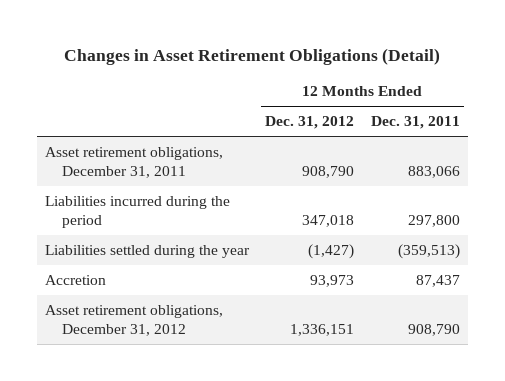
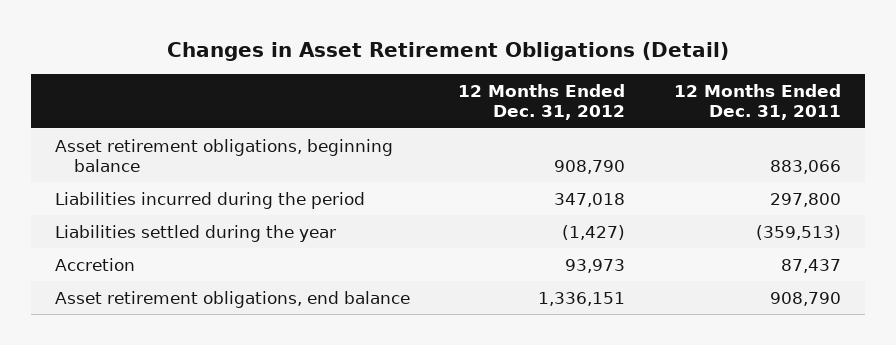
[45,146,224,179] Asset retirement obligations, December 31, 2011 -> [55,138,394,173] Asset retirement obligations, beginning balance
[45,304,224,337] Asset retirement obligations, December 31, 2012 -> [55,290,411,308] Asset retirement obligations, end balance

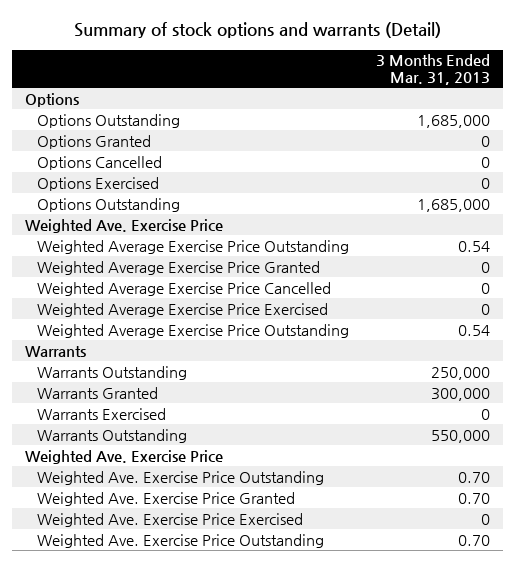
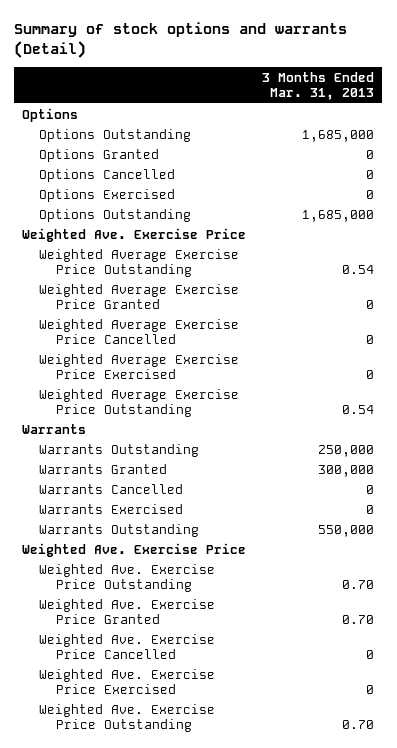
none -> [38,483,183,494] Warrants Cancelled
none -> [38,633,215,659] Weighted Ave. Exercise Price Cancelled

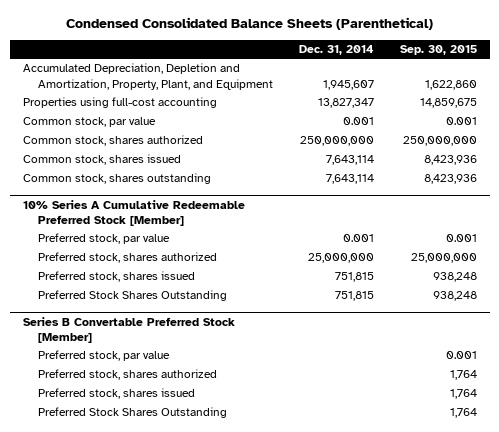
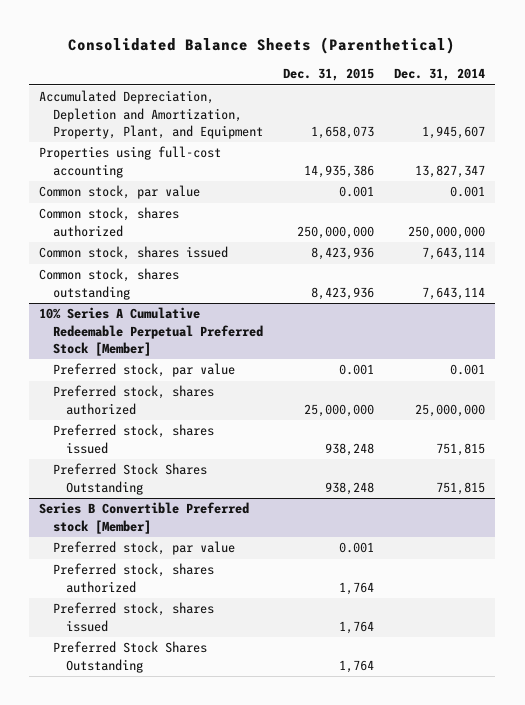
[65,16,433,30] Condensed Consolidated Balance Sheets (Parenthetical) -> [68,36,456,54] Consolidated Balance Sheets (Parenthetical)
[399,45,477,56] Sep. 30, 2015 -> none
none -> [282,68,374,82] Dec. 31, 2015
[22,199,245,227] 10% Series A Cumulative Redeemable Preferred Stock [Member] -> [39,307,263,356] 10% Series A Cumulative Redeemable Perpetual Preferred Stock [Member]
[22,316,235,344] Series B Convertable Preferred Stock [Member] -> [39,502,250,534] Series B Convertible Preferred stock [Member]

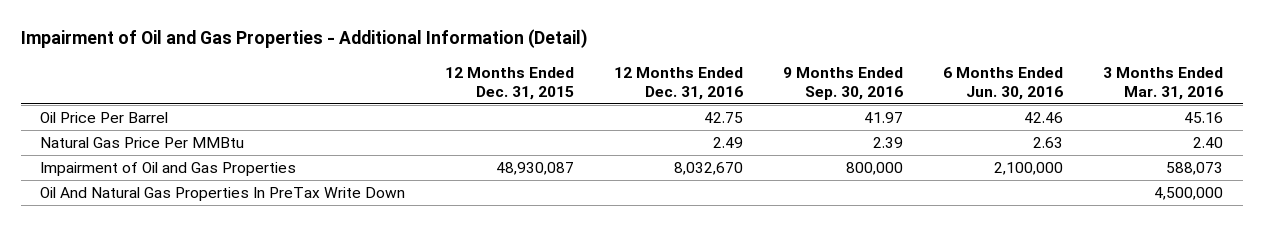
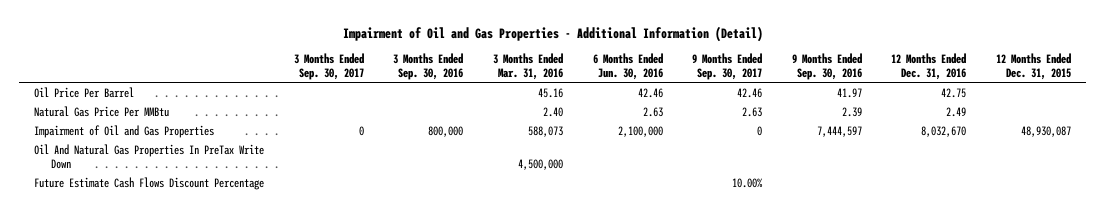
none -> [293,53,364,81] 3 Months Ended Sep. 30, 2017
none -> [393,53,464,81] 3 Months Ended Sep. 30, 2016
none -> [692,53,763,81] 9 Months Ended Sep. 30, 2017
[845,161,903,175] 800,000 -> [816,125,862,137] 7,444,597
none -> [34,176,265,190] Future Estimate Cash Flows Discount Percentage

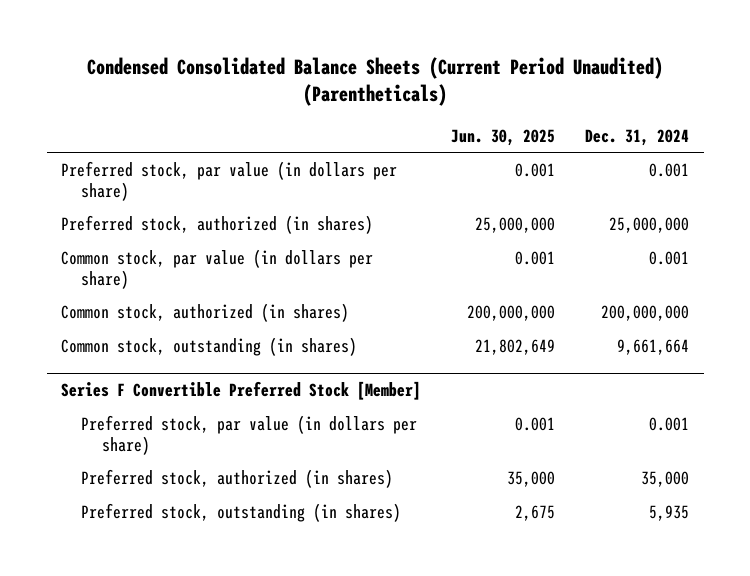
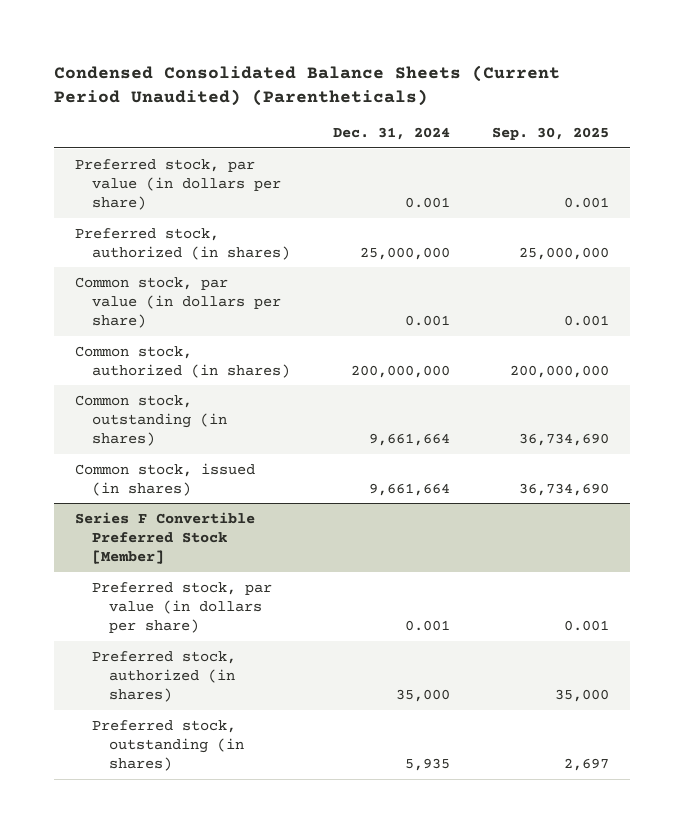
[451,128,556,146] Jun. 30, 2025 -> none
none -> [492,127,610,141] Sep. 30, 2025
none -> [74,462,255,496] Common stock, issued (in shares)

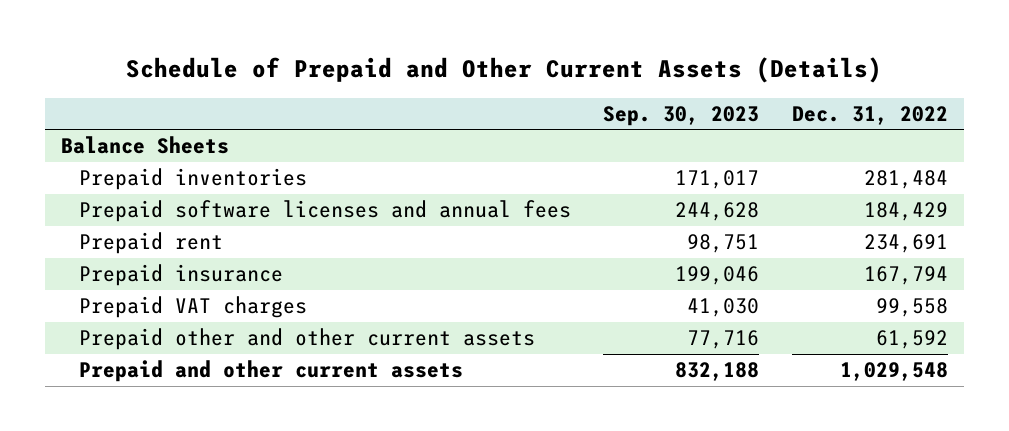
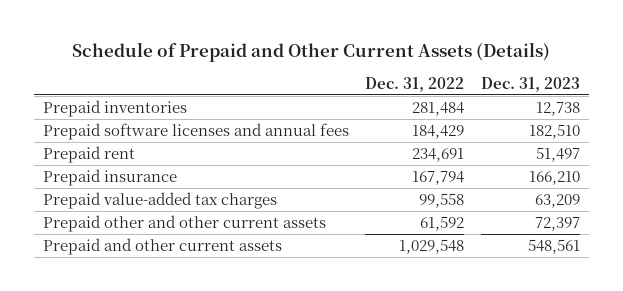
[603,105,760,126] Sep. 30, 2023 -> none
none -> [481,76,581,92] Dec. 31, 2023
[61,136,230,155] Balance Sheets -> none
[78,296,307,319] Prepaid VAT charges -> [42,191,277,209] Prepaid value-added tax charges

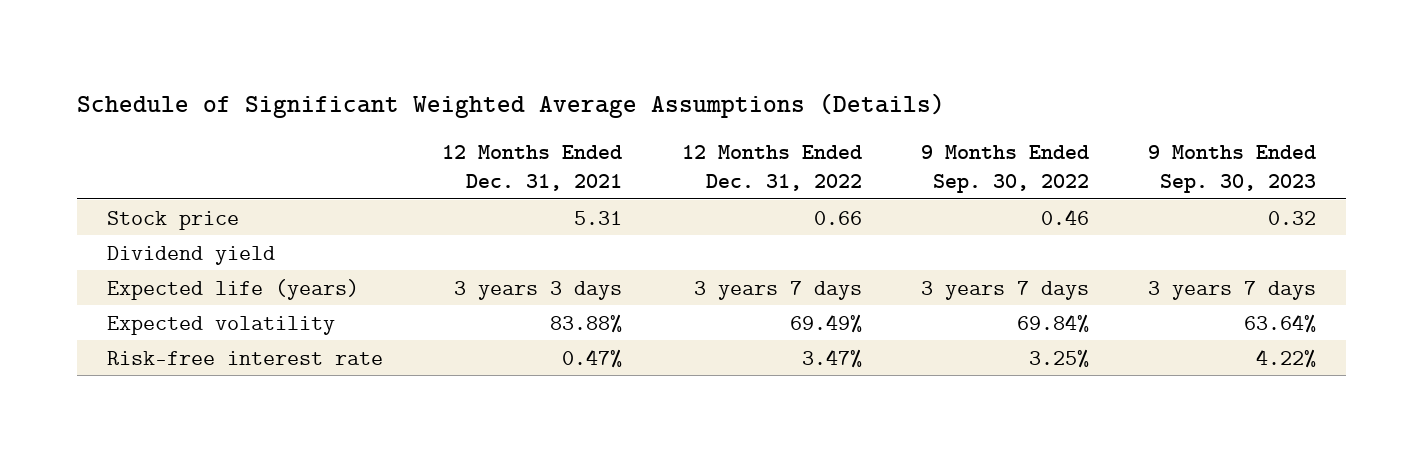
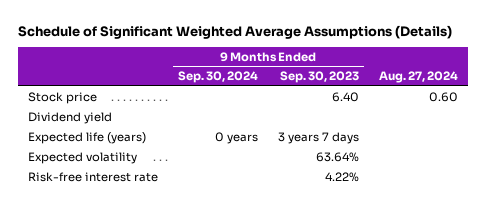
[442,145,623,191] 12 Months Ended Dec. 31, 2021 -> none
[681,145,862,191] 12 Months Ended Dec. 31, 2022 -> none
[921,145,1090,193] 9 Months Ended Sep. 30, 2022 -> none
none -> [177,71,258,84] Sep. 30, 2024
none -> [378,71,458,84] Aug. 27, 2024
[1268,210,1317,225] 0.32 -> [331,91,359,102] 6.40

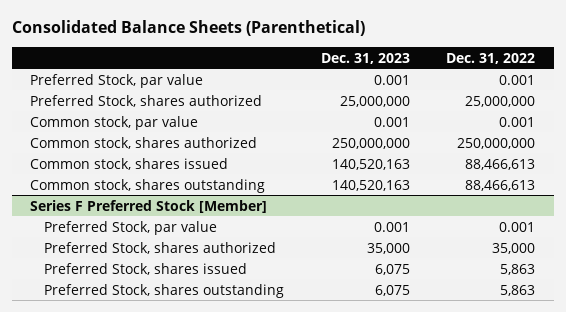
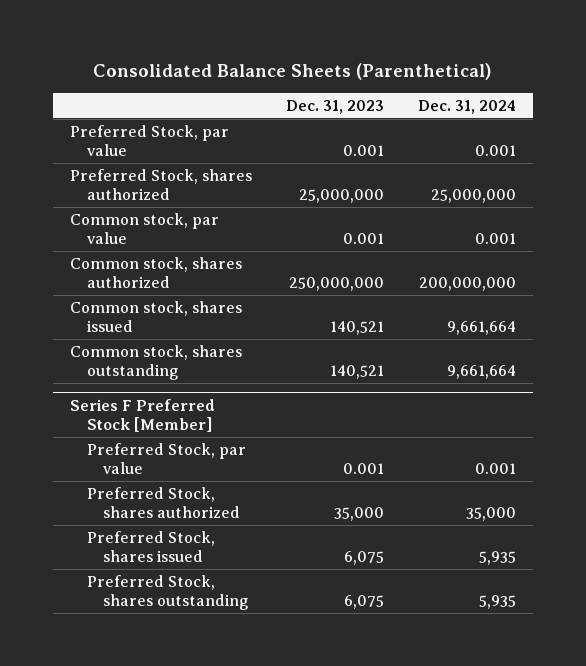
[446,52,536,64] Dec. 31, 2022 -> none
none -> [417,100,516,115] Dec. 31, 2024
[331,158,410,170] 140,520,163 -> [329,321,384,336] 140,521
[331,179,410,191] 140,520,163 -> [329,365,384,380] 140,521

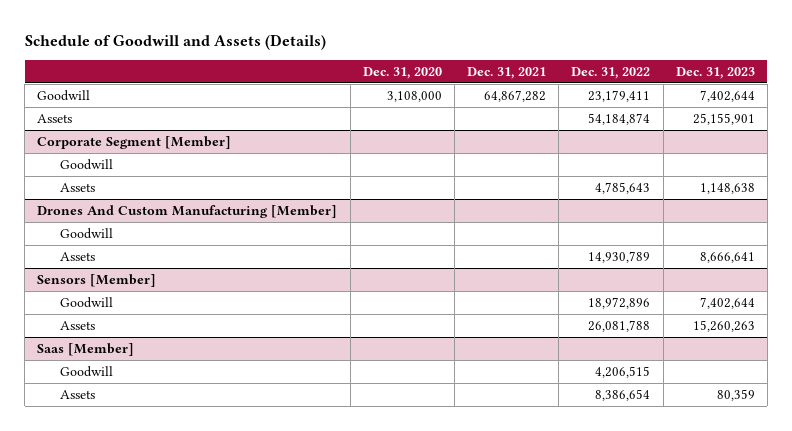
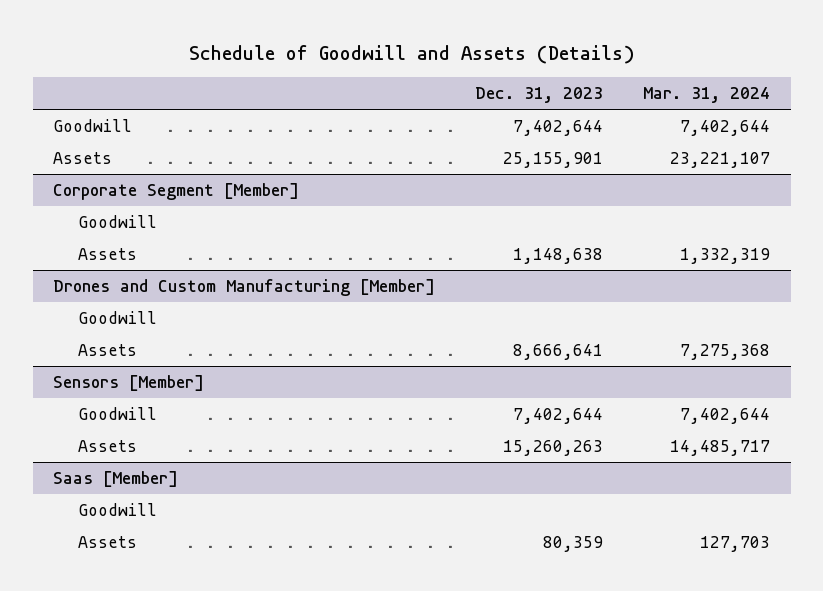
[362,67,442,80] Dec. 31, 2020 -> none
[467,67,547,80] Dec. 31, 2021 -> none
[571,67,651,80] Dec. 31, 2022 -> none
none -> [643,87,771,104] Mar. 31, 2024
[37,204,338,218] Drones And Custom Manufacturing [Member] -> [52,279,435,297] Drones and Custom Manufacturing [Member]

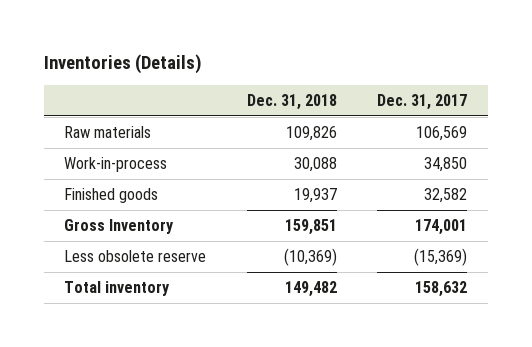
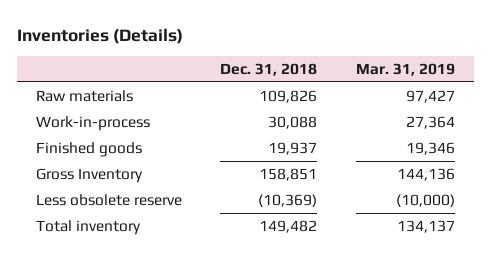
[377,93,468,110] Dec. 31, 2017 -> none
none -> [355,62,455,76] Mar. 31, 2019
[284,219,337,236] 159,851 -> [259,167,318,181] 158,851

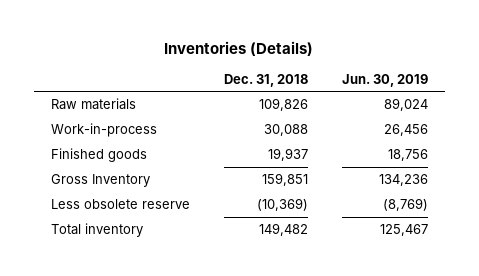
[355,62,455,76] Mar. 31, 2019 -> none
none -> [341,73,428,87] Jun. 30, 2019
[259,167,318,181] 158,851 -> [261,173,308,187] 159,851

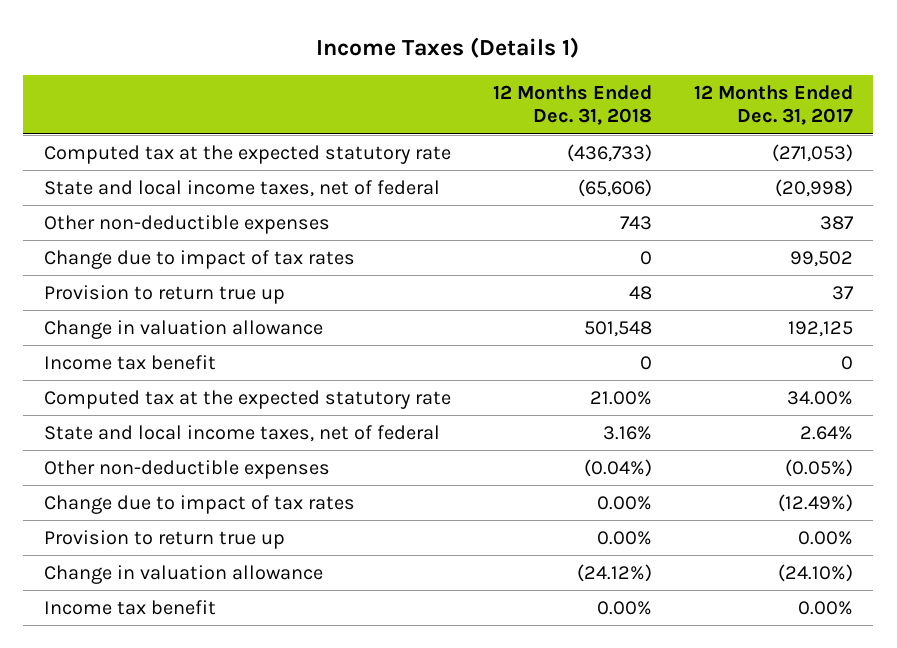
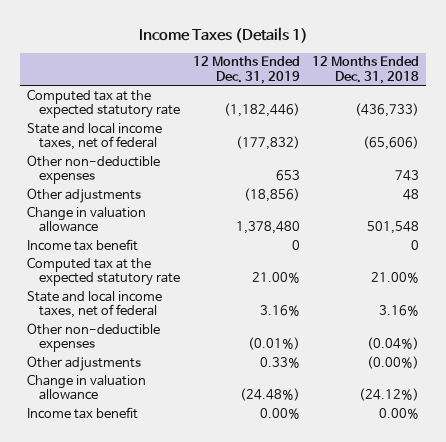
[693,84,853,126] 12 Months Ended Dec. 31, 2017 -> none
none -> [192,56,300,84] 12 Months Ended Dec. 31, 2019
[44,250,356,270] Change due to impact of tax rates -> none
[44,285,286,305] Provision to return true up -> none
none -> [26,187,141,203] Other adjustments
[44,495,356,515] Change due to impact of tax rates -> none
[44,530,286,550] Provision to return true up -> none
none -> [26,355,141,371] Other adjustments

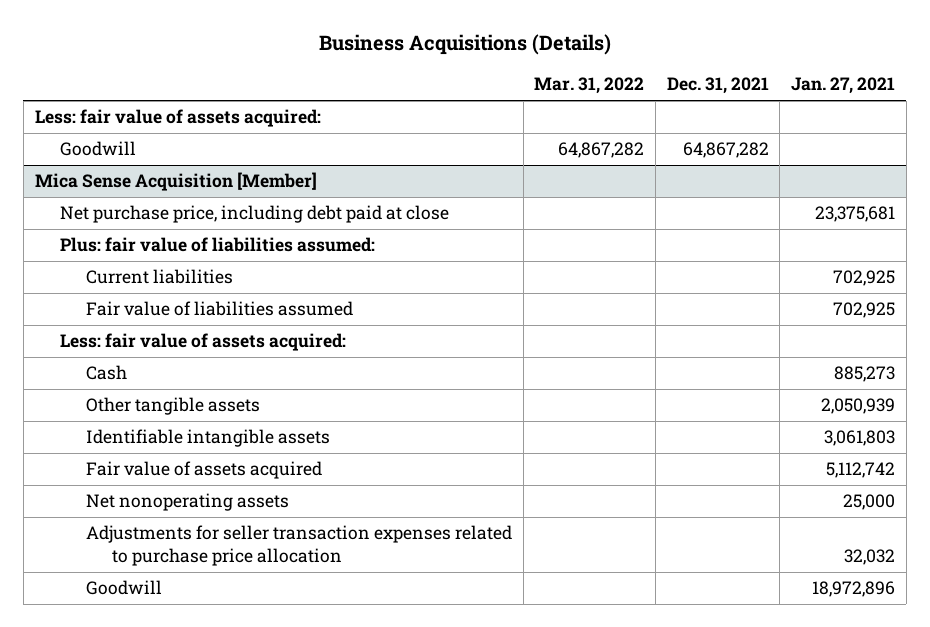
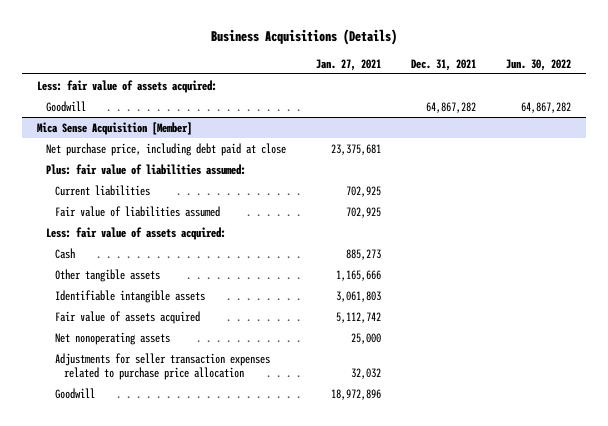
[534,77,645,95] Mar. 31, 2022 -> none
none -> [505,58,571,71] Jun. 30, 2022
[821,398,896,415] 2,050,939 -> [335,269,381,281] 1,165,666

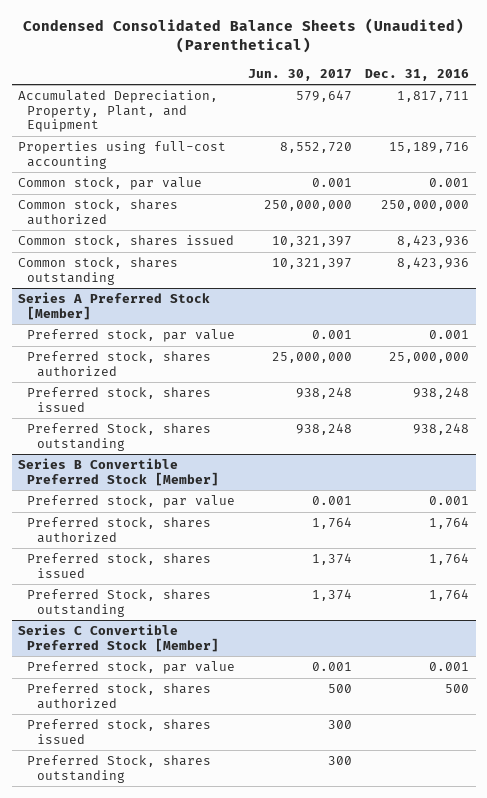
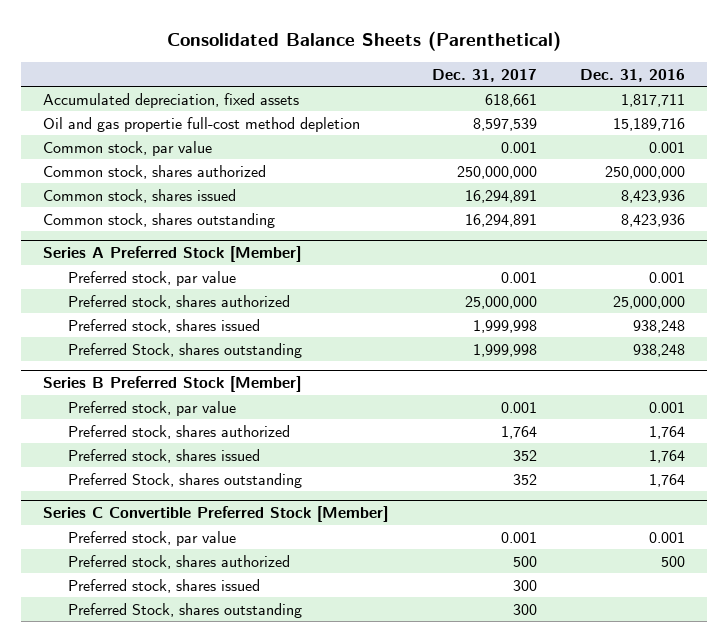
[22,17,464,53] Condensed Consolidated Balance Sheets (Unaudited) (Parenthetical) -> [167,31,562,52] Consolidated Balance Sheets (Parenthetical)
[248,68,353,81] Jun. 30, 2017 -> none
none -> [431,68,537,82] Dec. 31, 2017
[18,90,219,132] Accumulated Depreciation, Property, Plant, and Equipment -> [43,92,300,108] Accumulated depreciation, fixed assets
[18,141,227,169] Properties using full-cost accounting -> [43,116,361,132] Oil and gas propertie full-cost method depletion
[18,458,220,486] Series B Convertible Preferred Stock [Member] -> [43,376,302,393] Series B Preferred Stock [Member]

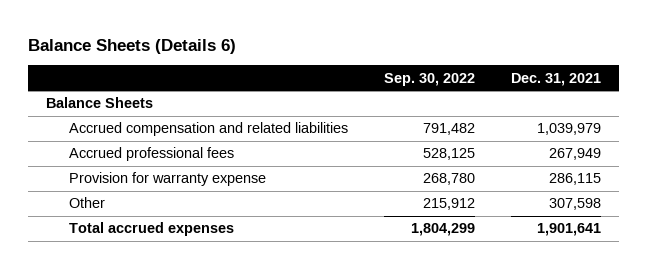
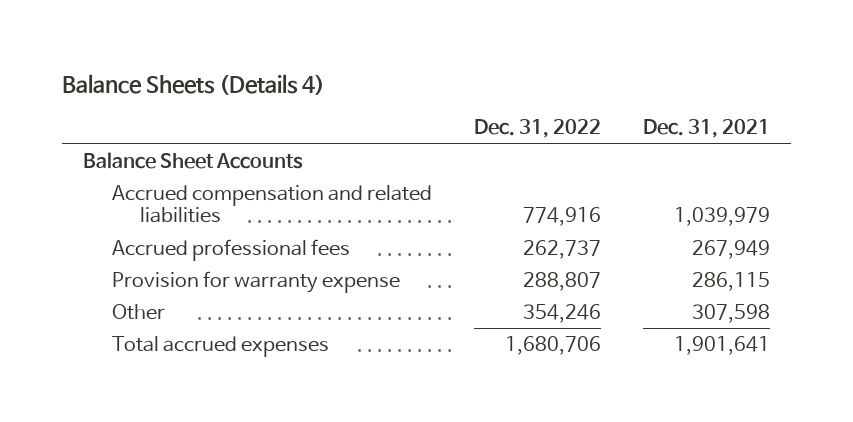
[27,38,236,54] Balance Sheets (Details 6) -> [62,73,326,95] Balance Sheets (Details 4)
[383,72,475,86] Sep. 30, 2022 -> none
none -> [473,119,601,139] Dec. 31, 2022
[46,97,154,109] Balance Sheets -> [83,152,304,170] Balance Sheet Accounts

